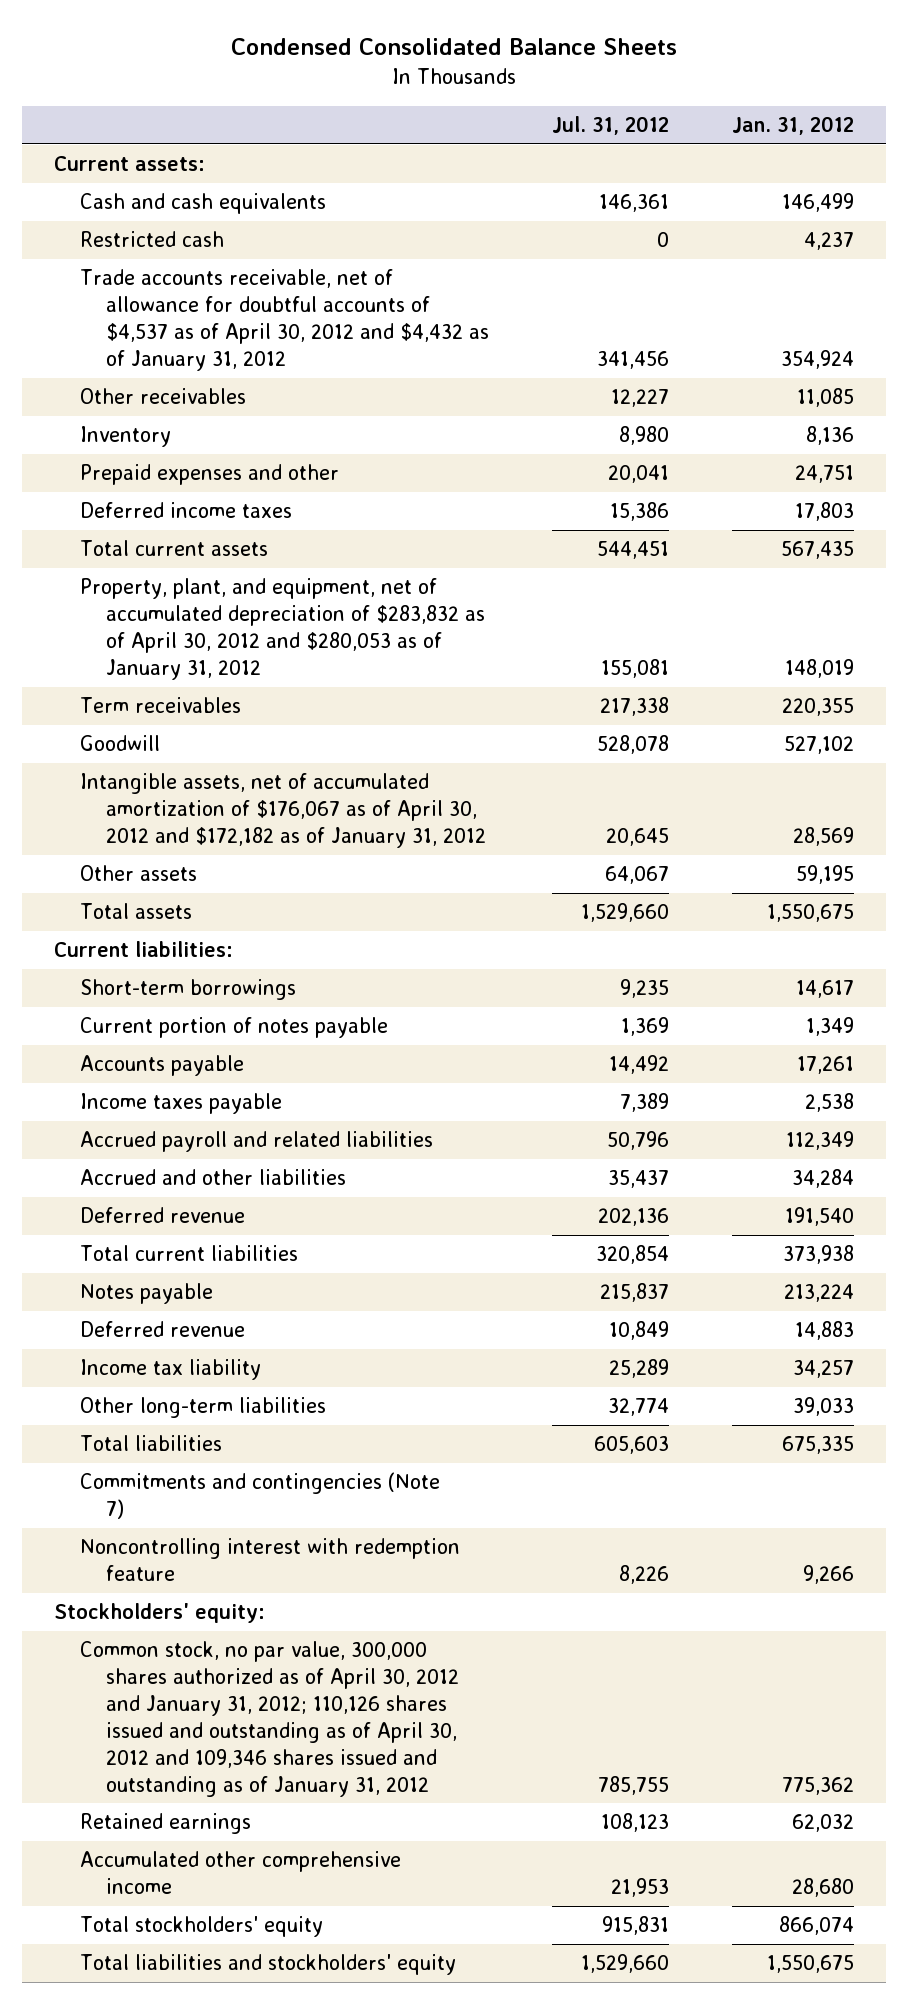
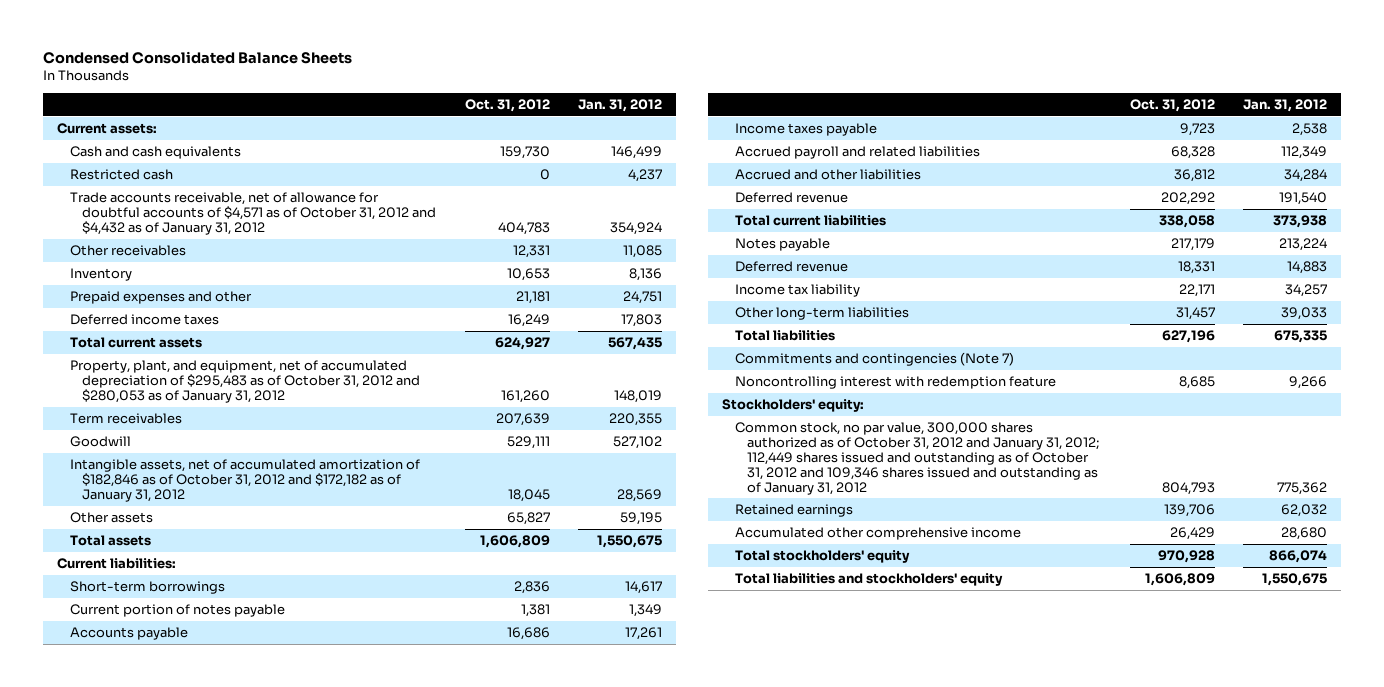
[552,116,670,136] Jul. 31, 2012 -> none
none -> [464,98,550,112] Oct. 31, 2012
[79,269,489,371] Trade accounts receivable, net of allowance for doubtful accounts of $4,537 as of April 30, 2012 and $4,432 as of January 31, 2012 -> [69,192,437,235] Trade accounts receivable, net of allowance for doubtful accounts of $4,571 as of October 31, 2012 and $4,432 as of January 31, 2012
[79,578,485,680] Property, plant, and equipment, net of accumulated depreciation of $283,832 as of April 30, 2012 and $280,053 as of January 31, 2012 -> [69,360,421,403] Property, plant, and equipment, net of accumulated depreciation of $295,483 as of October 31, 2012 and $280,053 as of January 31, 2012
[79,773,486,849] Intangible assets, net of accumulated amortization of $176,067 as of April 30, 2012 and $172,182 as of January 31, 2012 -> [69,459,420,502] Intangible assets, net of accumulated amortization of $182,846 as of October 31, 2012 and $172,182 as of January 31, 2012
[79,1641,459,1797] Common stock, no par value, 300,000 shares authorized as of April 30, 2012 and January 31, 2012; 110,126 shares issued and outstanding as of April 30, 2012 and 109,346 shares issued and outstanding as of January 31, 2012 -> [734,422,1100,495] Common stock, no par value, 300,000 shares authorized as of October 31, 2012 and January 31, 2012; 112,449 shares issued and outstanding as of October 31, 2012 and 109,346 shares issued and outstanding as of January 31, 2012

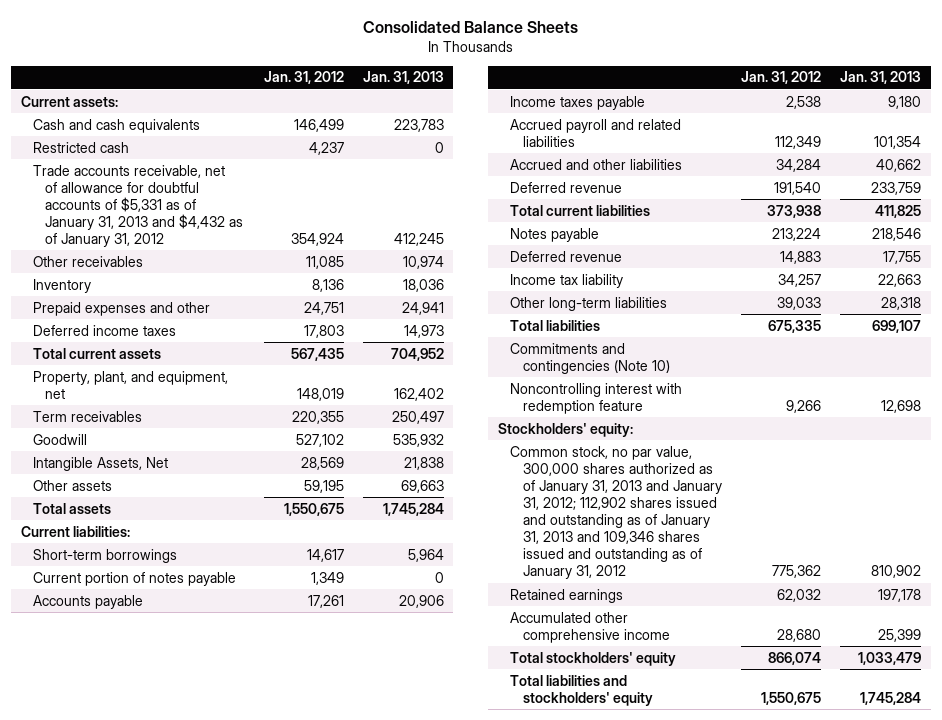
[42,50,352,64] Condensed Consolidated Balance Sheets -> [362,20,578,33] Consolidated Balance Sheets
[464,98,550,112] Oct. 31, 2012 -> none
none -> [362,71,444,85] Jan. 31, 2013
[69,192,437,235] Trade accounts receivable, net of allowance for doubtful accounts of $4,571 as of October 31, 2012 and $4,432 as of January 31, 2012 -> [33,164,244,248] Trade accounts receivable, net of allowance for doubtful accounts of $5,331 as of January 31, 2013 and $4,432 as of January 31, 2012
[69,360,421,403] Property, plant, and equipment, net of accumulated depreciation of $295,483 as of October 31, 2012 and $280,053 as of January 31, 2012 -> [33,370,229,399] Property, plant, and equipment, net
[69,459,420,502] Intangible assets, net of accumulated amortization of $182,846 as of October 31, 2012 and $172,182 as of January 31, 2012 -> [33,456,169,471] Intangible Assets, Net
[734,352,1014,367] Commitments and contingencies (Note 7) -> [510,342,670,374] Commitments and contingencies (Note 10)
[734,422,1100,495] Common stock, no par value, 300,000 shares authorized as of October 31, 2012 and January 31, 2012; 112,449 shares issued and outstanding as of October 31, 2012 and 109,346 shares issued and outstanding as of January 31, 2012 -> [510,445,722,580] Common stock, no par value, 300,000 shares authorized as of January 31, 2013 and January 31, 2012; 112,902 shares issued and outstanding as of January 31, 2013 and 109,346 shares issued and outstanding as of January 31, 2012

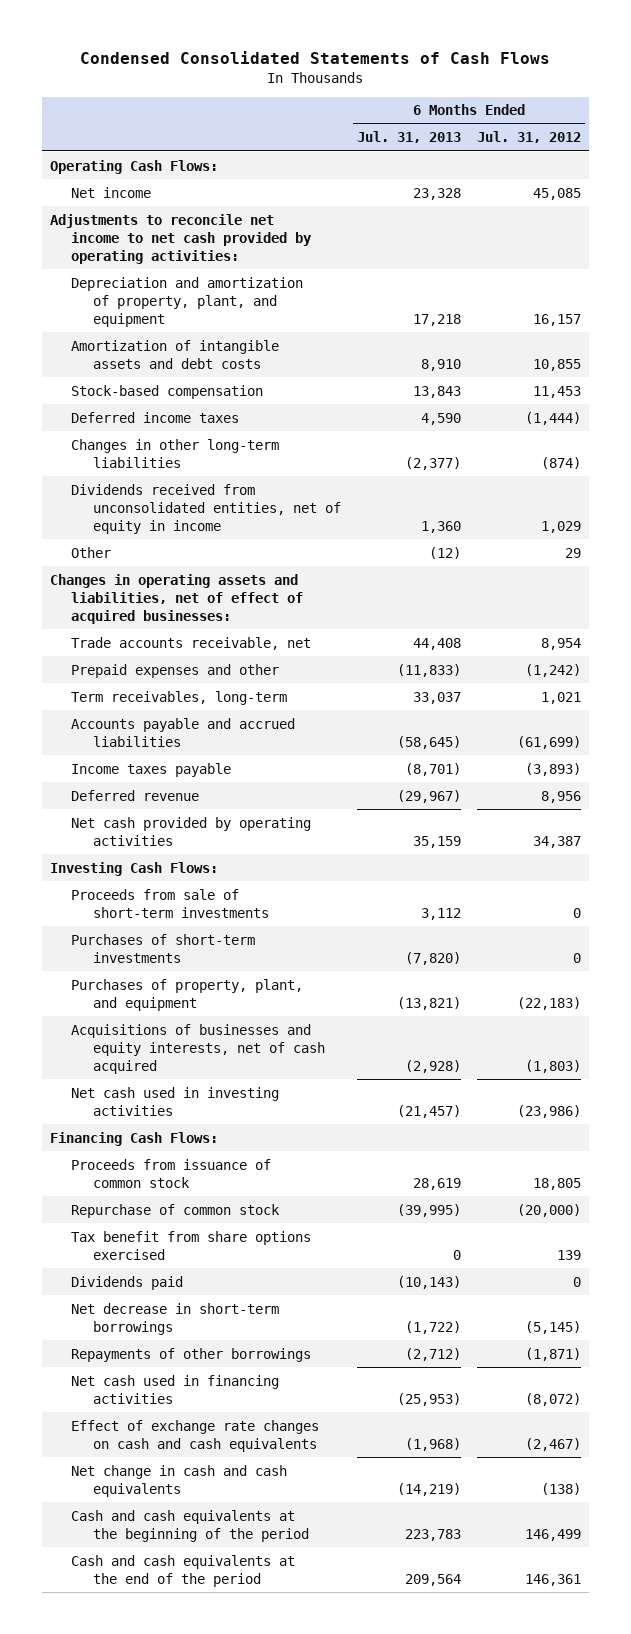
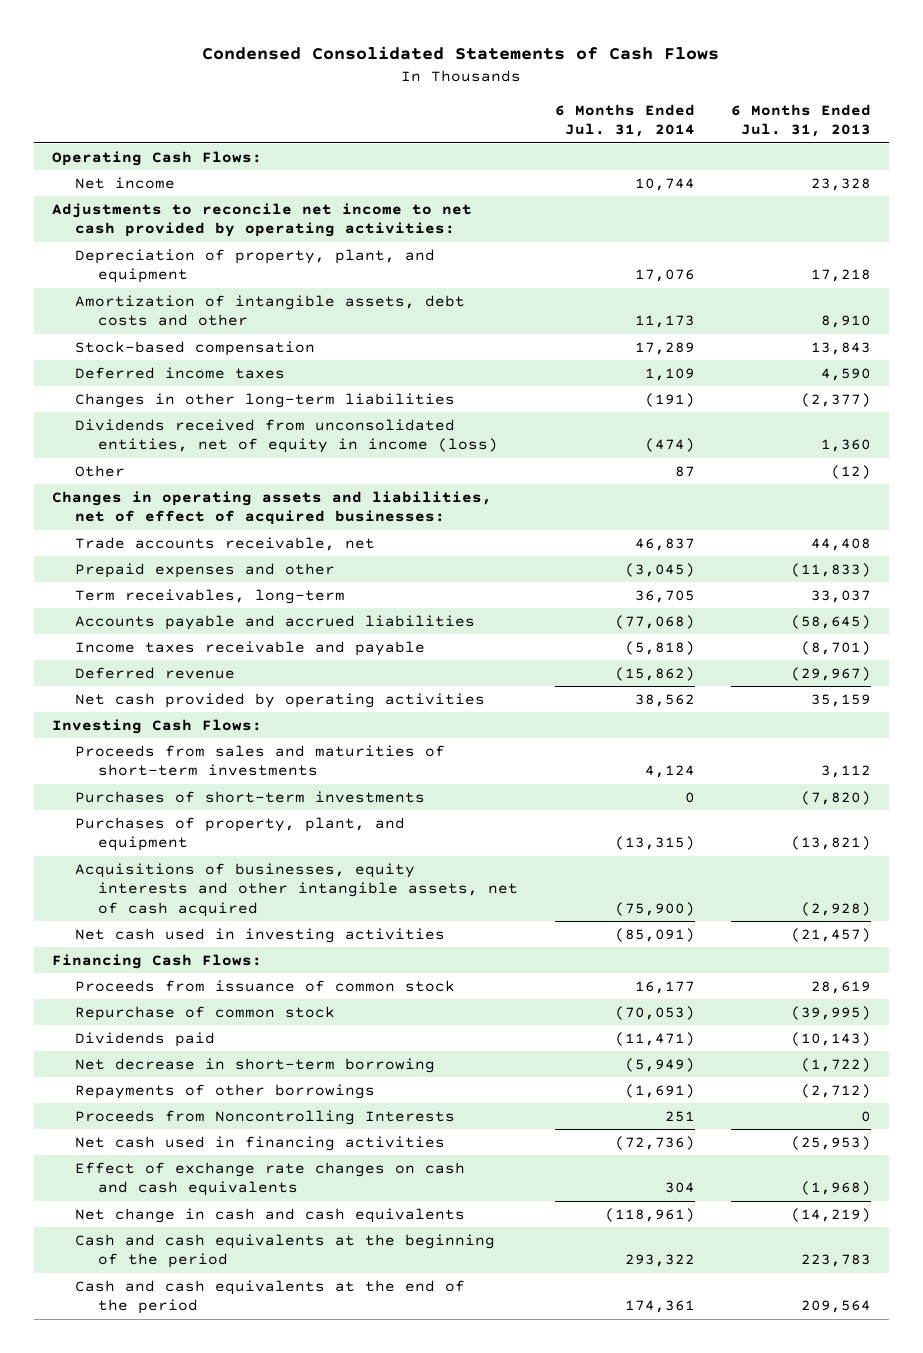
[476,131,581,144] Jul. 31, 2012 -> none
none -> [554,103,695,138] 6 Months Ended Jul. 31, 2014
[71,276,304,327] Depreciation and amortization of property, plant, and equipment -> [75,248,436,284] Depreciation of property, plant, and equipment
[71,339,280,369] Amortization of intangible assets and debt costs -> [75,294,466,327] Amortization of intangible assets, debt costs and other
[71,483,342,534] Dividends received from unconsolidated entities, net of equity in income -> [75,418,499,454] Dividends received from unconsolidated entities, net of equity in income (loss)
[71,762,232,777] Income taxes payable -> [75,640,426,656] Income taxes receivable and payable
[71,888,270,918] Proceeds from sale of short-term investments -> [75,744,446,777] Proceeds from sales and maturities of short-term investments
[71,1023,326,1074] Acquisitions of businesses and equity interests, net of cash acquired -> [75,862,519,917] Acquisitions of businesses, equity interests and other intangible assets, net of cash acquired
[71,1230,312,1260] Tax benefit from share options exercised -> none
[71,1302,280,1335] Net decrease in short-term borrowings -> [75,1057,436,1073] Net decrease in short-term borrowing
none -> [75,1109,456,1125] Proceeds from Noncontrolling Interests

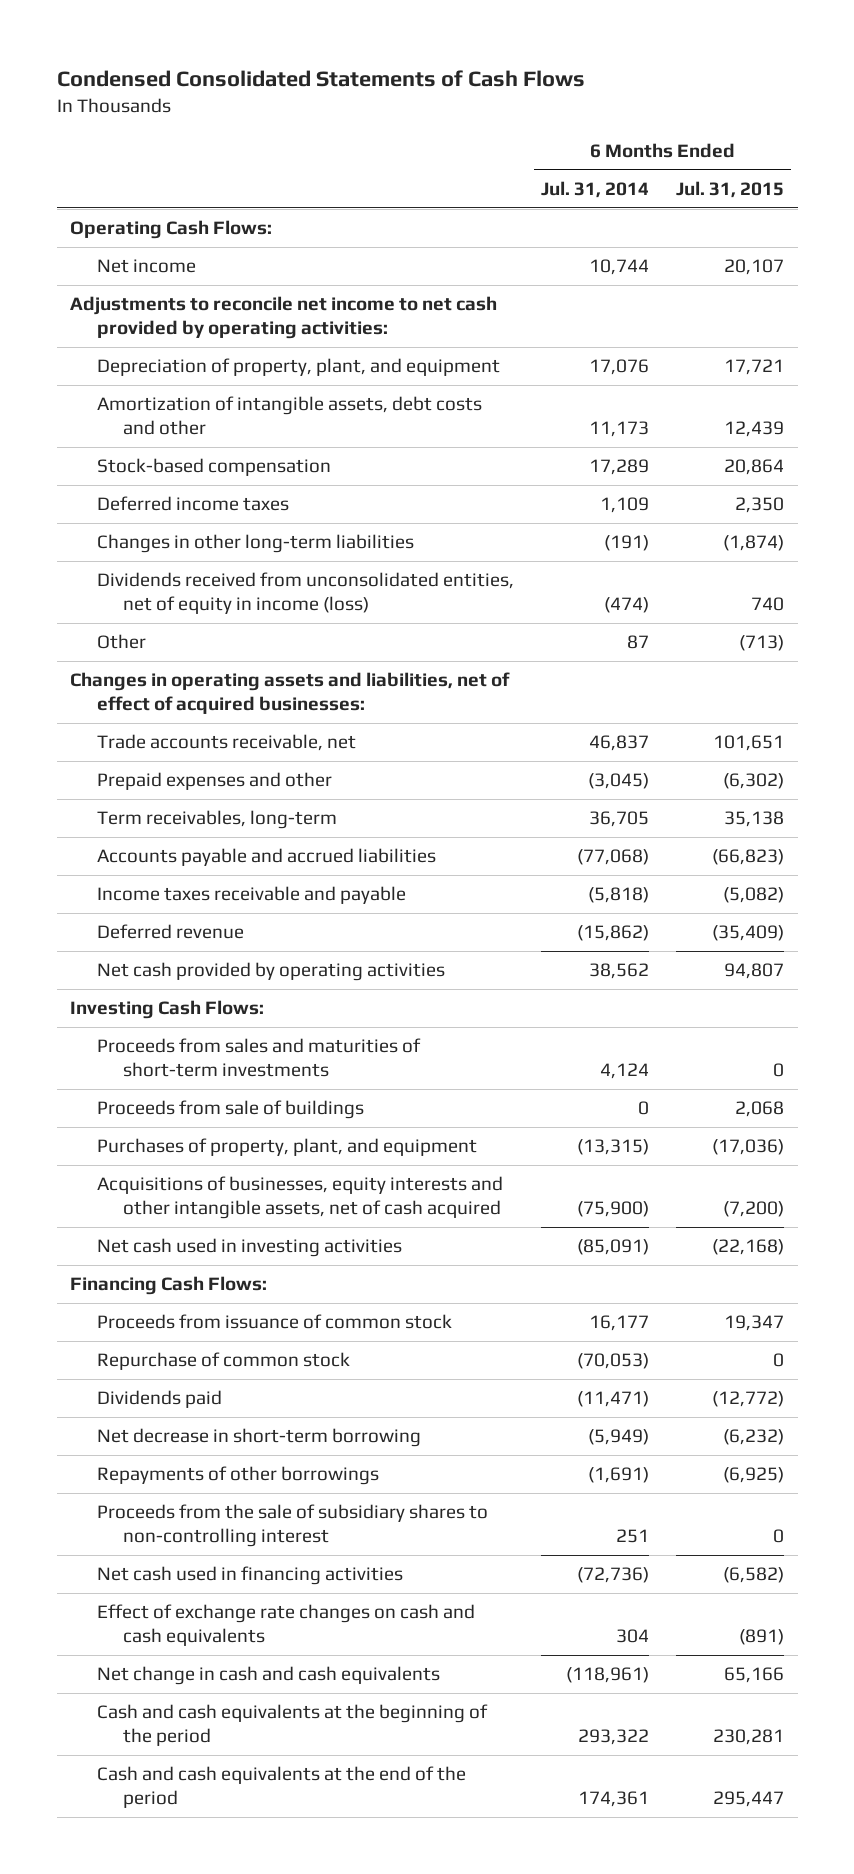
[730,103,871,138] 6 Months Ended Jul. 31, 2013 -> none
none -> [676,181,785,199] Jul. 31, 2015
[75,790,426,803] Purchases of short-term investments -> none
none -> [96,1100,364,1120] Proceeds from sale of buildings
[75,1109,456,1125] Proceeds from Noncontrolling Interests -> [96,1504,488,1548] Proceeds from the sale of subsidiary shares to non-controlling interest

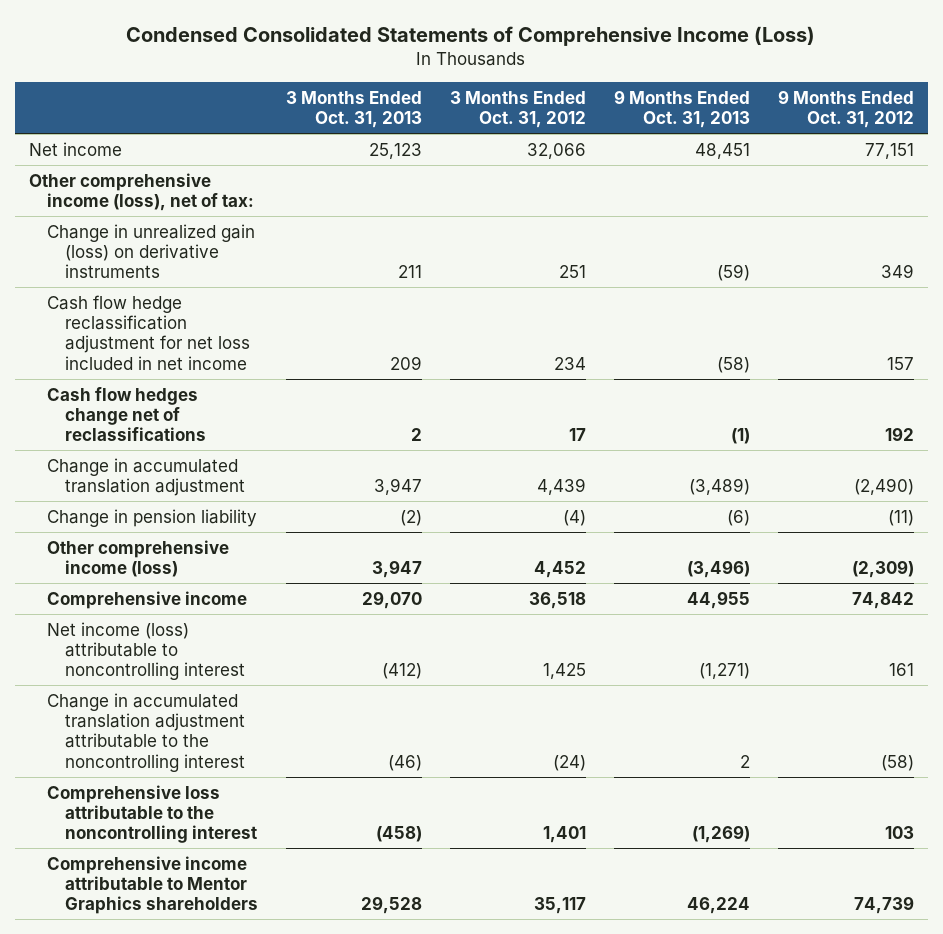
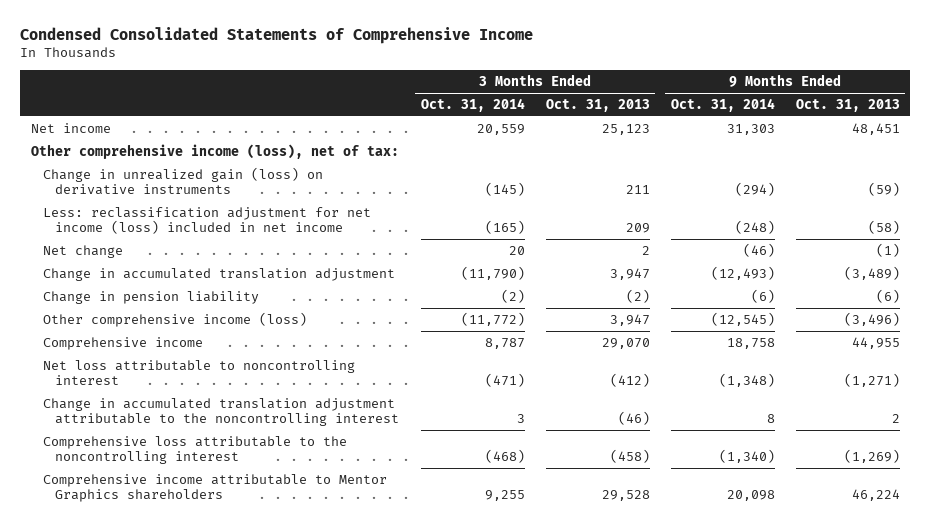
[126,25,816,46] Condensed Consolidated Statements of Comprehensive Income (Loss) -> [20,27,534,45] Condensed Consolidated Statements of Comprehensive Income
[450,90,587,128] 3 Months Ended Oct. 31, 2012 -> none
[778,89,915,128] 9 Months Ended Oct. 31, 2012 -> none
none -> [420,97,525,112] Oct. 31, 2014
none -> [670,97,775,112] Oct. 31, 2014
[47,294,251,370] Cash flow hedge reclassification adjustment for net loss included in net income -> [43,206,372,234] Less: reclassification adjustment for net income (loss) included in net income
[47,386,207,442] Cash flow hedges change net of reclassifications -> [43,244,124,258] Net change
[47,621,246,681] Net income (loss) attributable to noncontrolling interest -> [43,359,356,385] Net loss attributable to noncontrolling interest

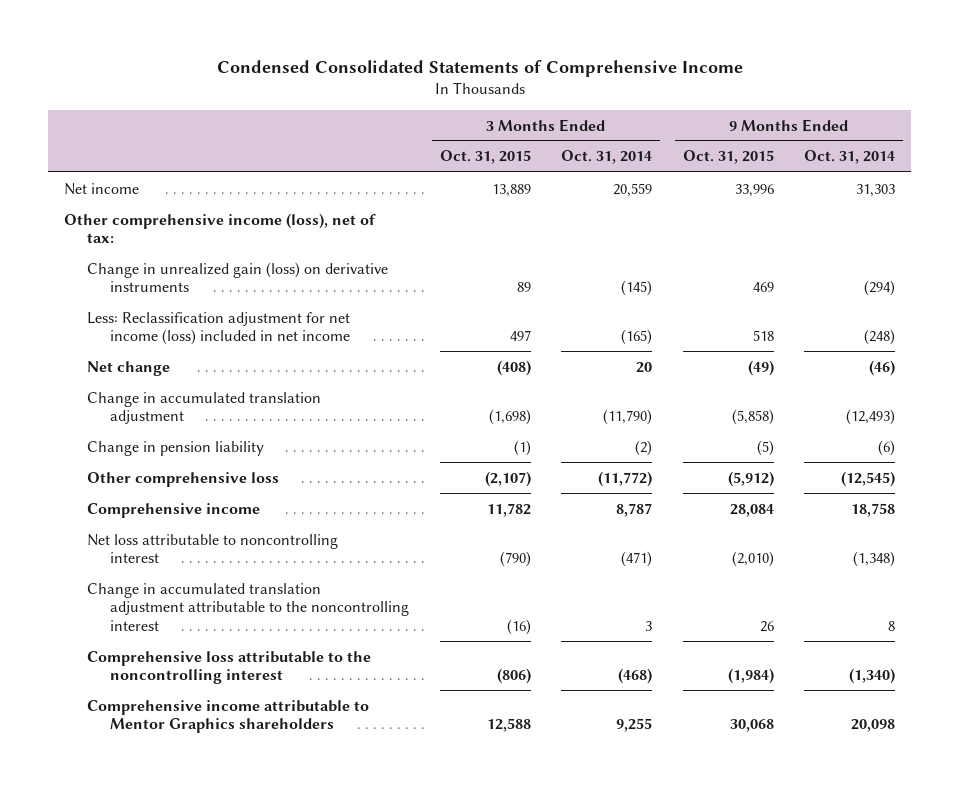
[545,98,650,112] Oct. 31, 2013 -> none
[795,98,900,112] Oct. 31, 2013 -> none
none -> [439,150,531,165] Oct. 31, 2015
none -> [682,150,774,165] Oct. 31, 2015
[43,206,372,234] Less: reclassification adjustment for net income (loss) included in net income -> [86,311,351,346] Less: Reclassification adjustment for net income (loss) included in net income
[43,311,308,327] Other comprehensive income (loss) -> [86,471,279,487] Other comprehensive loss

